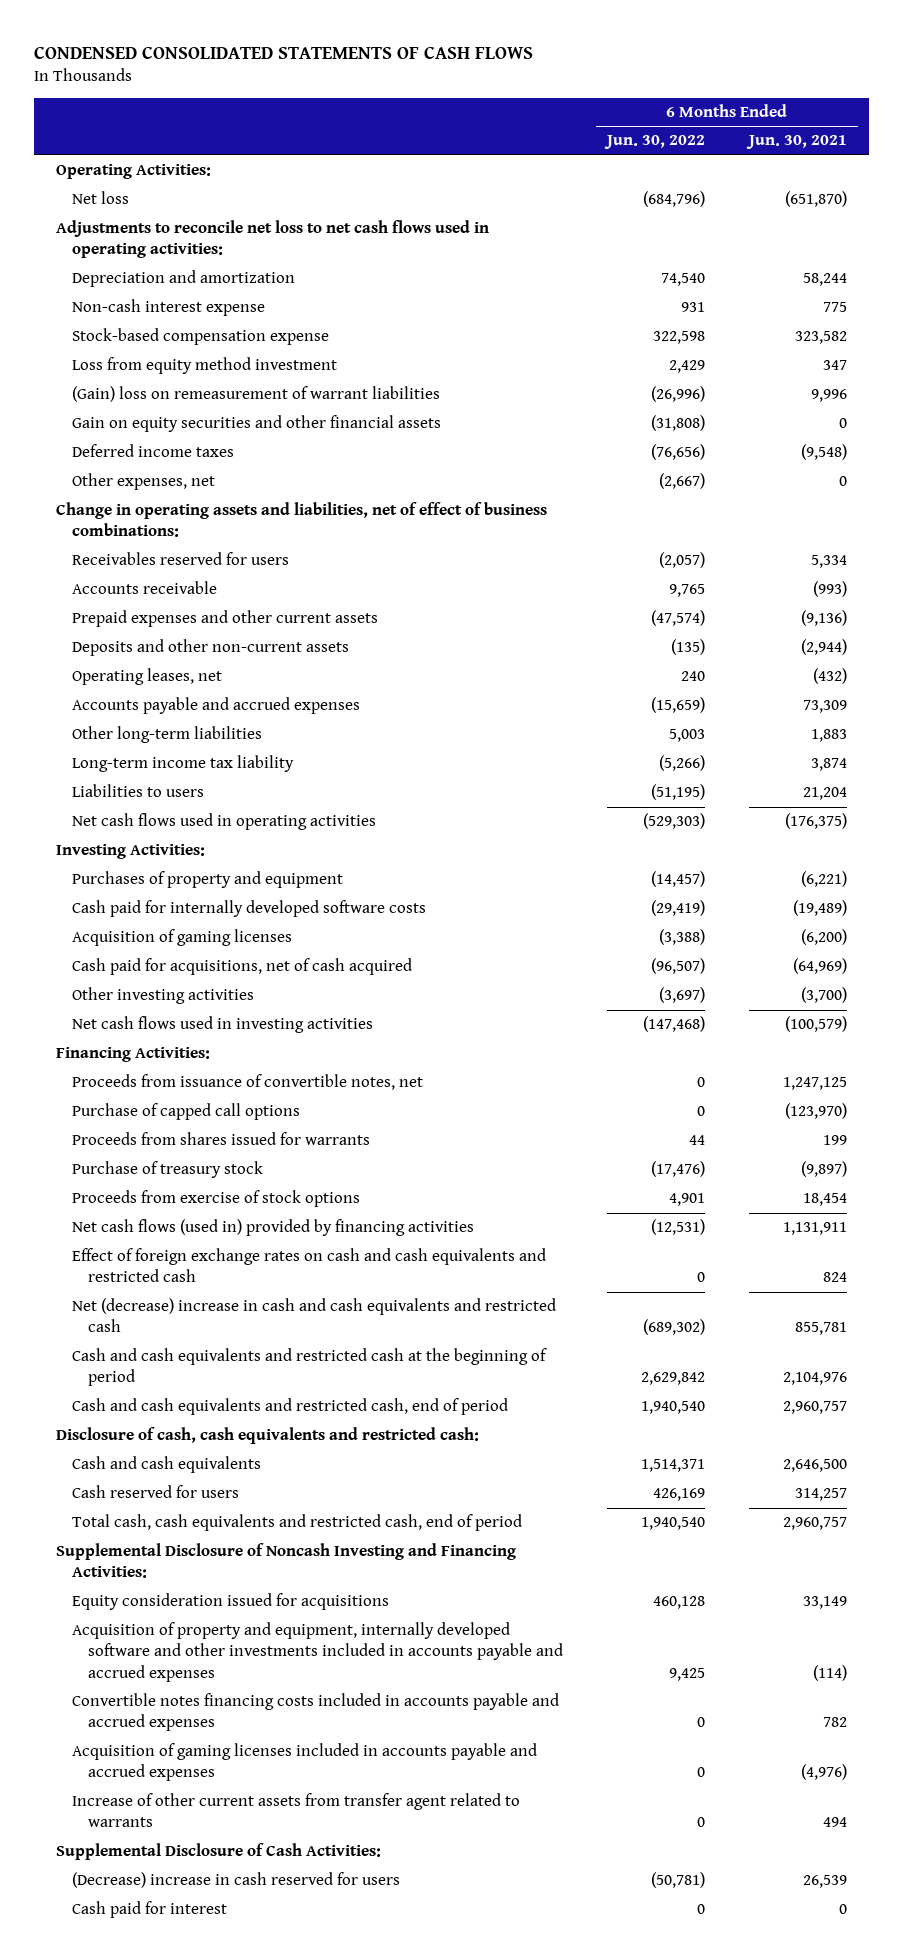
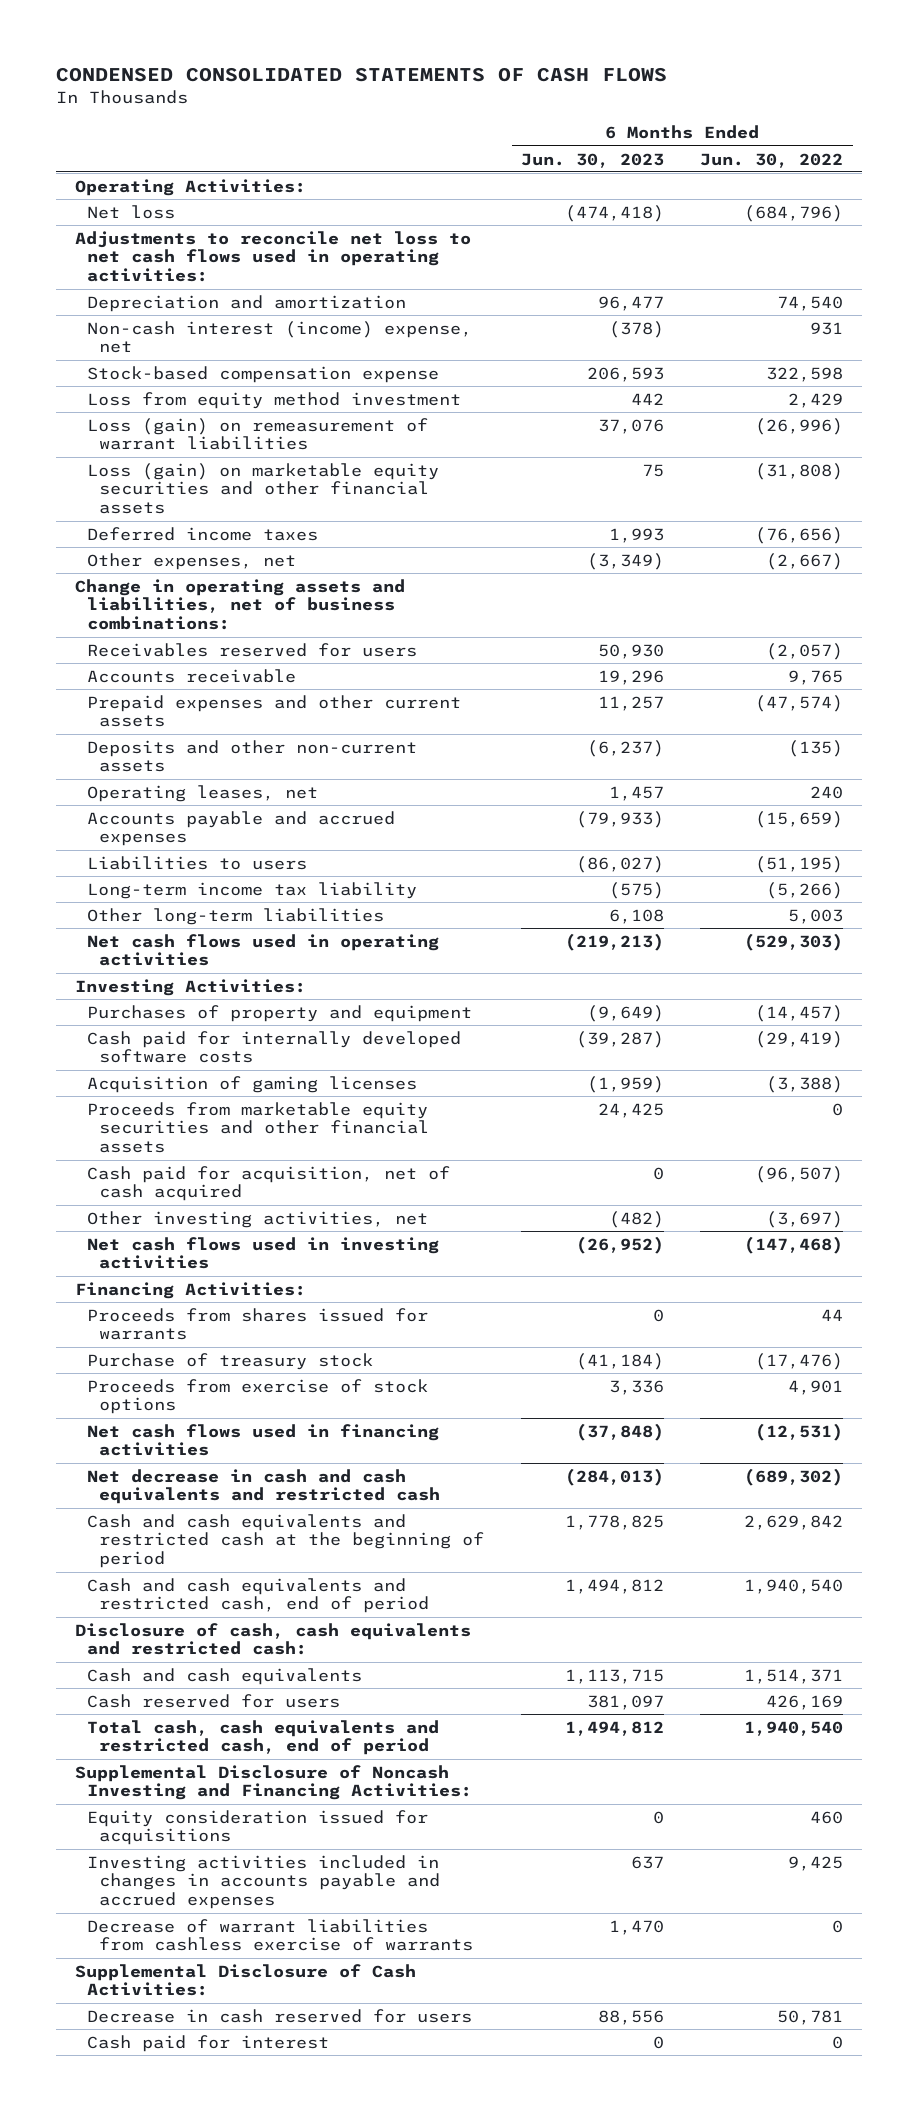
[746,135,848,150] Jun. 30, 2021 -> none
none -> [520,152,664,168] Jun. 30, 2023
[72,299,266,317] Non-cash interest expense -> [86,320,472,354] Non-cash interest (income) expense, net
[72,386,441,403] (Gain) loss on remeasurement of warrant liabilities -> [86,417,428,451] Loss (gain) on remeasurement of warrant liabilities
[72,415,442,433] Gain on equity securities and other financial assets -> [86,462,439,515] Loss (gain) on marketable equity securities and other financial assets
[55,502,547,538] Change in operating assets and liabilities, net of effect of business combinations: -> [74,578,405,631] Change in operating assets and liabilities, net of business combinations:
[72,755,295,773] Long-term income tax liability -> [86,881,417,899] Long-term income tax liability
[72,726,263,744] Other long-term liabilities -> [86,907,384,925] Other long-term liabilities
none -> [86,1101,429,1154] Proceeds from marketable equity securities and other financial assets
[72,958,413,976] Cash paid for acquisitions, net of cash acquired -> [86,1165,450,1202] Cash paid for acquisition, net of cash acquired
[72,987,255,1005] Other investing activities -> [86,1210,428,1228] Other investing activities, net
[72,1074,424,1091] Proceeds from issuance of convertible notes, net -> none
[72,1103,301,1121] Purchase of capped call options -> none
[72,1248,547,1283] Effect of foreign exchange rates on cash and cash equivalents and restricted cash -> none
[72,1219,475,1237] Net cash flows (used in) provided by financing activities -> [86,1423,439,1457] Net cash flows used in financing activities
[72,1298,557,1333] Net (decrease) increase in cash and cash equivalents and restricted cash -> [86,1468,440,1505] Net decrease in cash and cash equivalents and restricted cash
[72,1693,560,1732] Convertible notes financing costs included in accounts payable and accrued expenses -> none
[72,1743,538,1782] Acquisition of gaming licenses included in accounts payable and accrued expenses -> none
[72,1793,521,1828] Increase of other current assets from transfer agent related to warrants -> none
[653,1596,706,1610] 460,128 -> [810,1810,844,1824] 460
[72,1622,564,1682] Acquisition of property and equipment, internally developed software and other investments included in accounts payable and accrued expenses -> [86,1854,440,1910] Investing activities included in changes in accounts payable and accrued expenses
none -> [86,1918,473,1952] Decrease of warrant liabilities from cashless exercise of warrants
[72,1872,401,1889] (Decrease) increase in cash reserved for users -> [86,2008,472,2023] Decrease in cash reserved for users
[651,1872,706,1889] (50,781) -> [777,2009,844,2025] 50,781

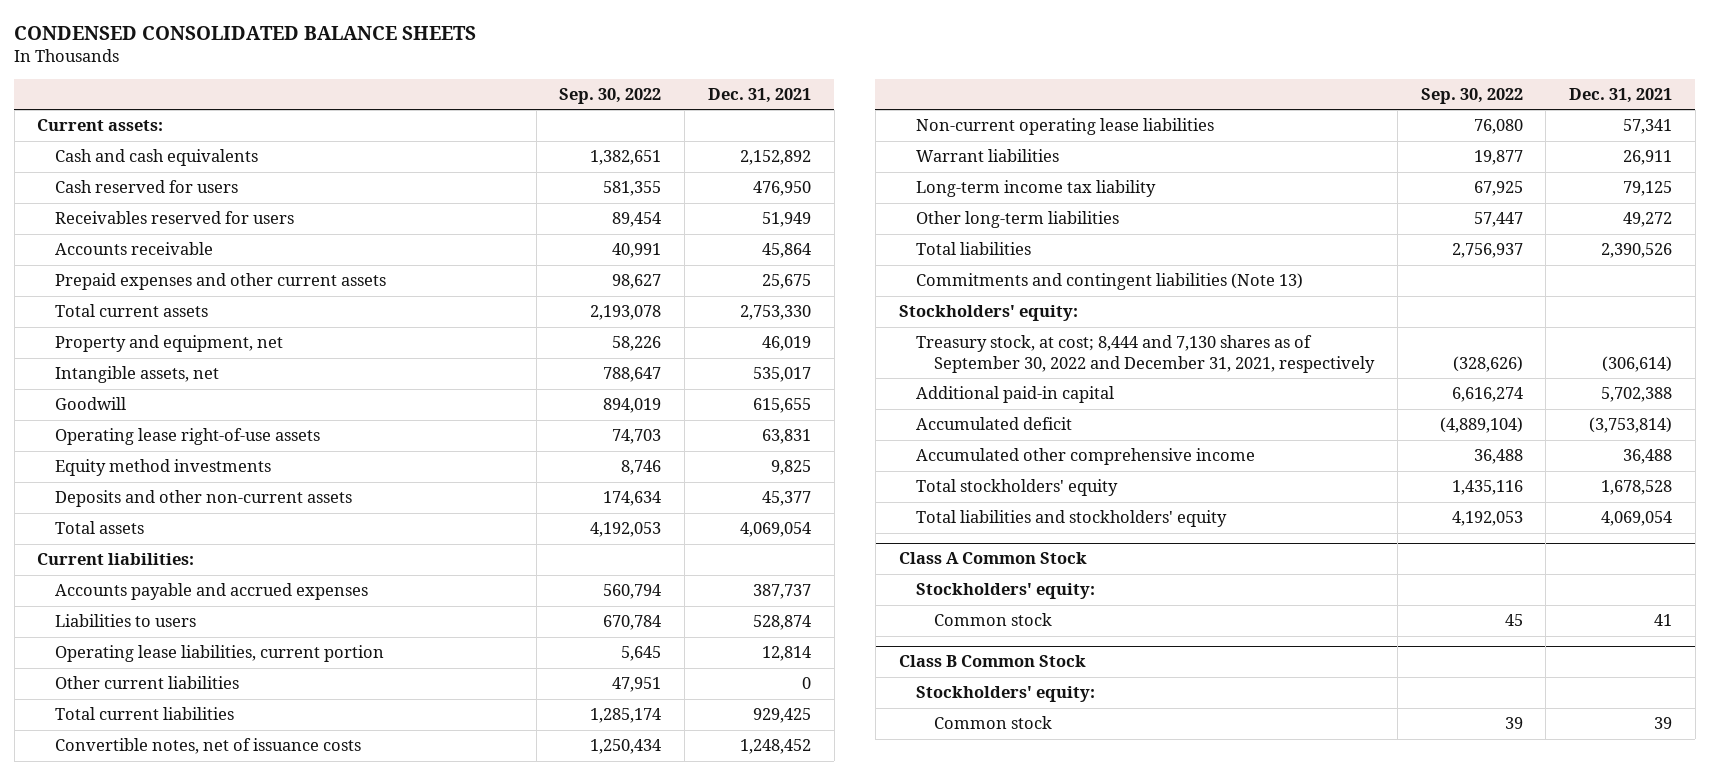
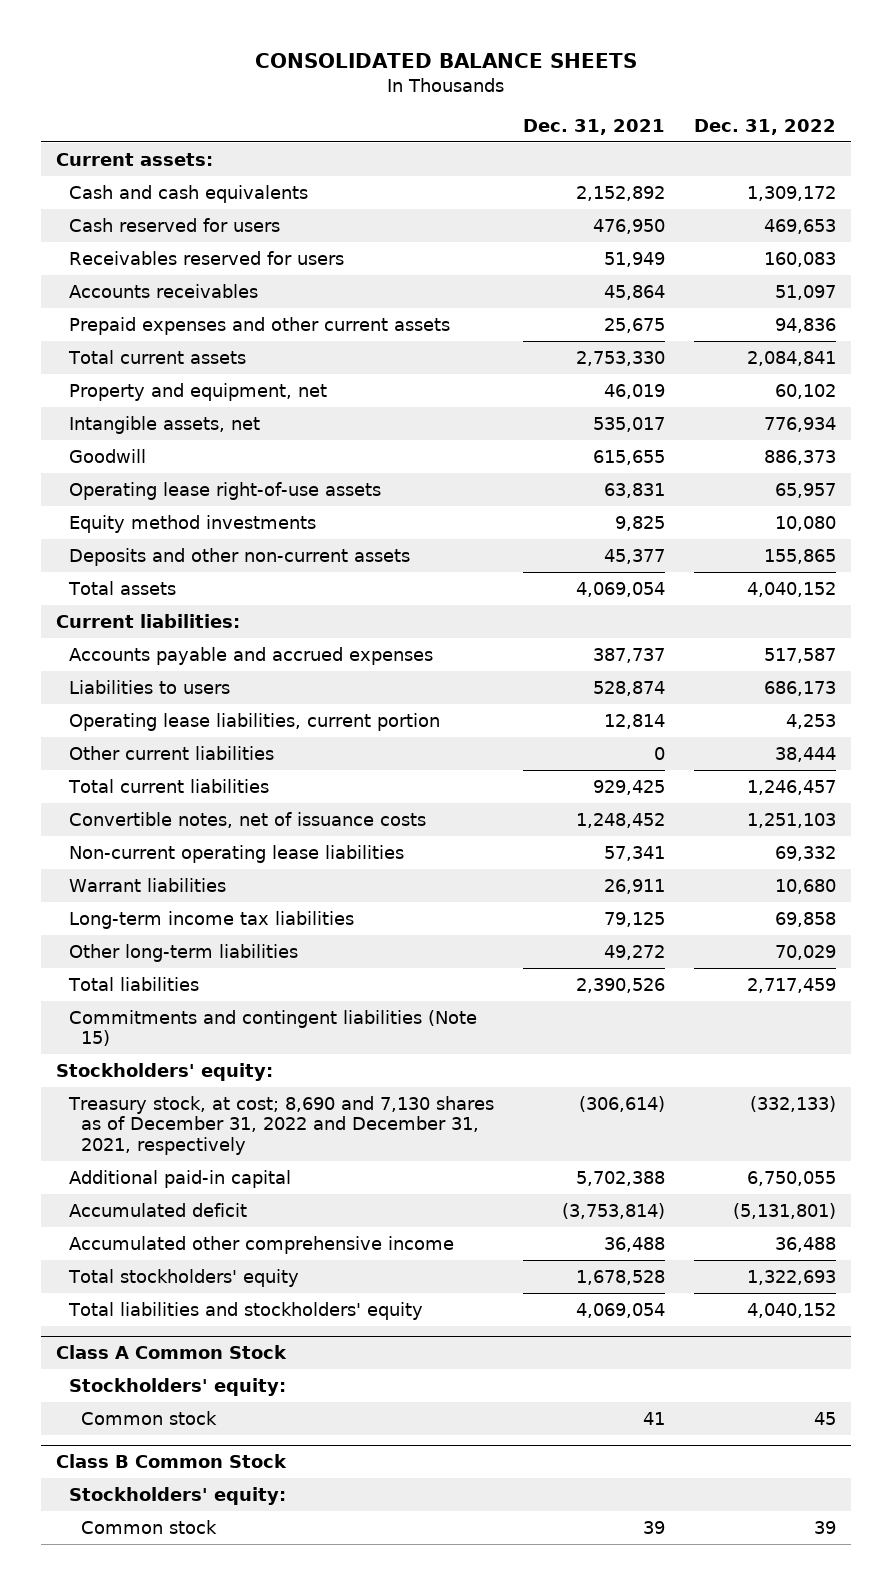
[14,25,477,40] CONDENSED CONSOLIDATED BALANCE SHEETS -> [255,53,638,69] CONSOLIDATED BALANCE SHEETS
[559,87,662,104] Sep. 30, 2022 -> none
none -> [694,118,837,135] Dec. 31, 2022
[55,242,214,256] Accounts receivable -> [68,283,258,298] Accounts receivables
[916,180,1157,198] Long-term income tax liability -> [68,910,354,929] Long-term income tax liabilities
[916,273,1304,291] Commitments and contingent liabilities (Note 13) -> [68,1009,477,1047] Commitments and contingent liabilities (Note 15)
[916,335,1376,373] Treasury stock, at cost; 8,444 and 7,130 shares as of September 30, 2022 and December 31, 2021, respectively -> [67,1095,494,1156] Treasury stock, at cost; 8,690 and 7,130 shares as of December 31, 2022 and December 31, 2021, respectively

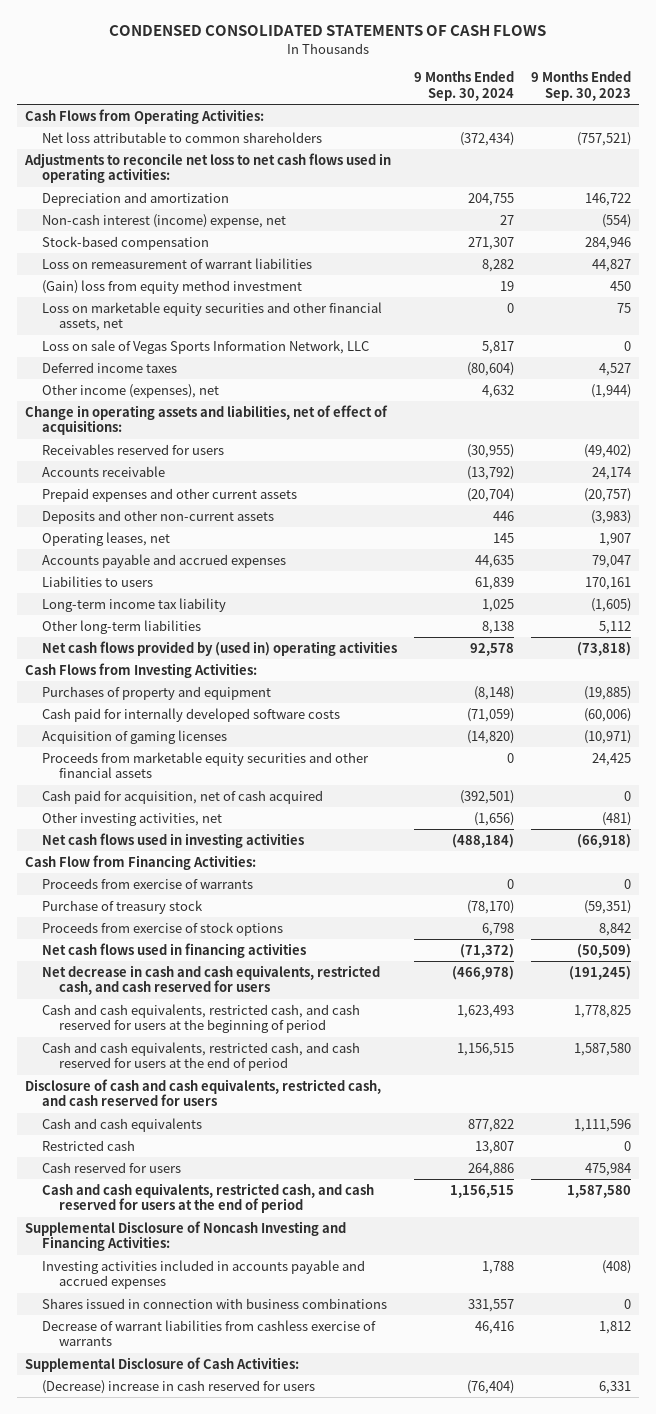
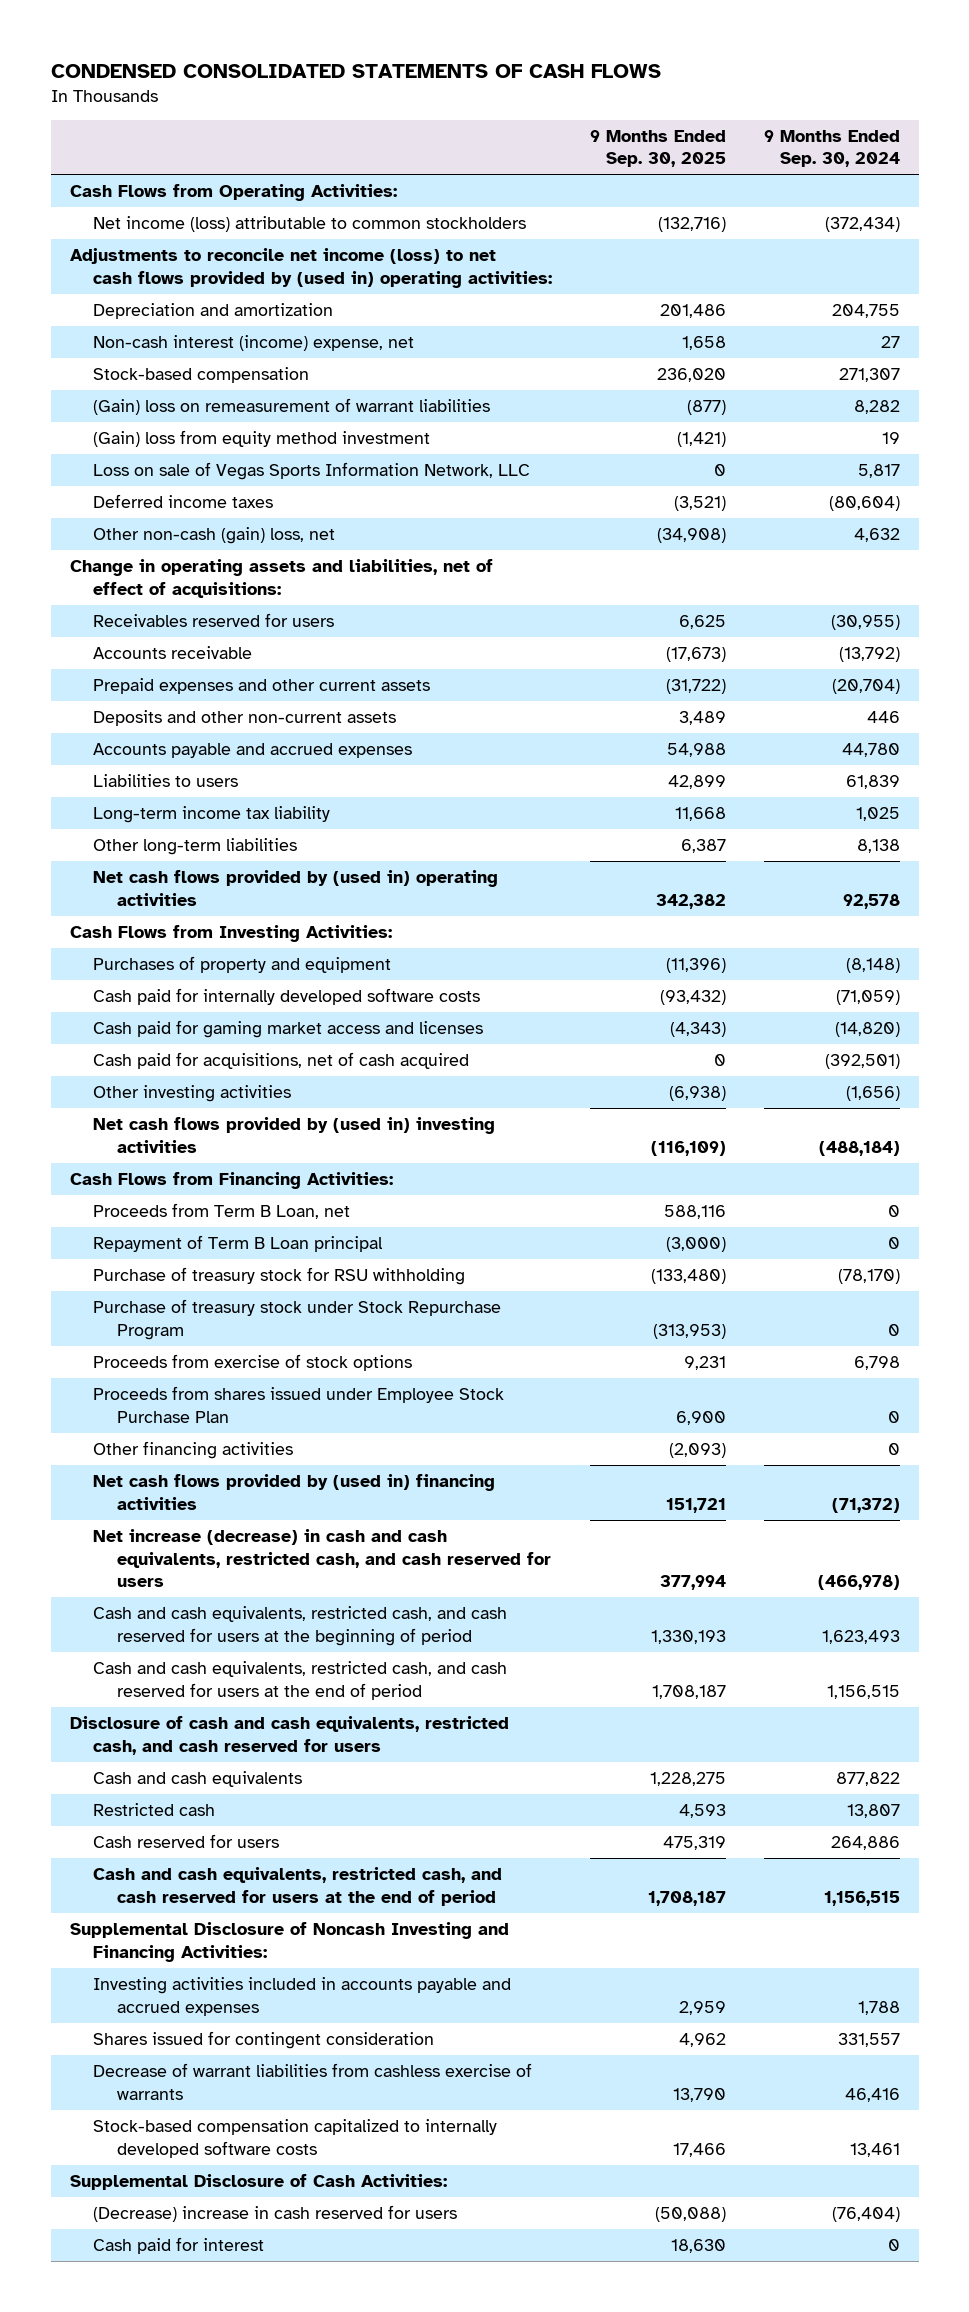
[530,71,631,101] 9 Months Ended Sep. 30, 2023 -> none
none -> [589,129,726,168] 9 Months Ended Sep. 30, 2025
[42,131,323,143] Net loss attributable to common shareholders -> [93,215,527,232] Net income (loss) attributable to common stockholders
[24,152,392,184] Adjustments to reconcile net loss to net cash flows used in operating activities: -> [69,247,553,288] Adjustments to reconcile net income (loss) to net cash flows provided by (used in) operating activities:
[42,257,313,269] Loss on remeasurement of warrant liabilities -> [93,397,491,415] (Gain) loss on remeasurement of warrant liabilities
[42,301,383,332] Loss on marketable equity securities and other financial assets, net -> none
[42,383,220,398] Other income (expenses), net -> [93,526,336,544] Other non-cash (gain) loss, net
[42,531,171,546] Operating leases, net -> none
[475,554,515,568] 44,635 -> [841,742,900,757] 44,780
[42,751,370,779] Proceeds from marketable equity securities and other financial assets -> none
[42,877,254,889] Proceeds from exercise of warrants -> none
[42,729,228,744] Acquisition of gaming licenses -> [93,1019,484,1038] Cash paid for gaming market access and licenses
[42,789,324,804] Cash paid for acquisition, net of cash acquired -> [93,1051,470,1069] Cash paid for acquisitions, net of cash acquired
[42,811,223,826] Other investing activities, net -> [93,1084,292,1102] Other investing activities
[42,832,305,848] Net cash flows used in investing activities -> [93,1116,496,1153] Net cash flows provided by (used in) investing activities
[25,854,257,870] Cash Flow from Financing Activities: -> [69,1171,393,1189] Cash Flows from Financing Activities:
none -> [93,1202,351,1219] Proceeds from Term B Loan, net
none -> [93,1234,384,1252] Repayment of Term B Loan principal
none -> [93,1266,466,1285] Purchase of treasury stock for RSU withholding
[42,899,204,914] Purchase of treasury stock -> [93,1298,502,1340] Purchase of treasury stock under Stock Repurchase Program
[467,899,515,914] (78,170) -> [887,1323,900,1336] 0
none -> [93,1385,505,1423] Proceeds from shares issued under Employee Stock Purchase Plan
none -> [93,1440,294,1459] Other financing activities
[42,942,307,958] Net cash flows used in financing activities -> [93,1473,496,1510] Net cash flows provided by (used in) financing activities
[42,964,381,996] Net decrease in cash and cash equivalents, restricted cash, and cash reserved for users -> [93,1528,551,1588] Net increase (decrease) in cash and cash equivalents, restricted cash, and cash reserved for users
[42,1297,388,1309] Shares issued in connection with business combinations -> [93,2030,435,2049] Shares issued for contingent consideration
none -> [93,2118,498,2158] Stock-based compensation capitalized to internally developed software costs
none -> [93,2236,265,2254] Cash paid for interest

